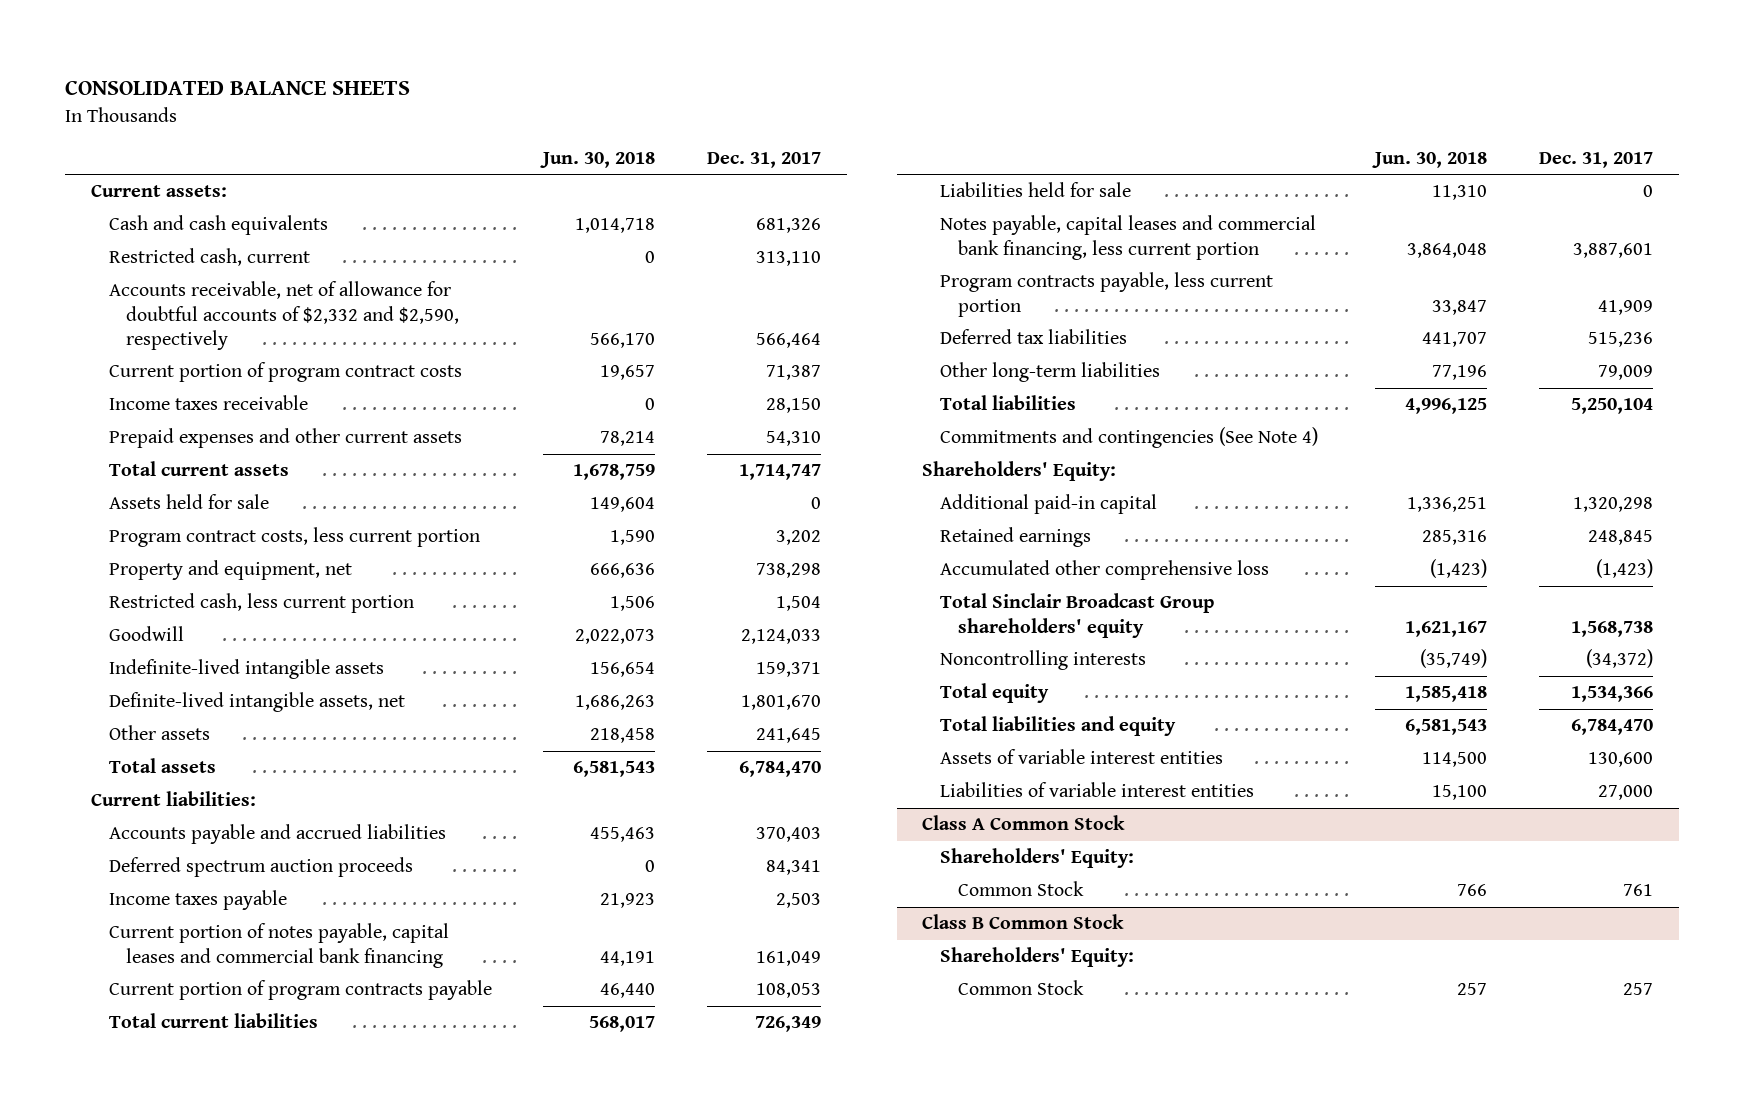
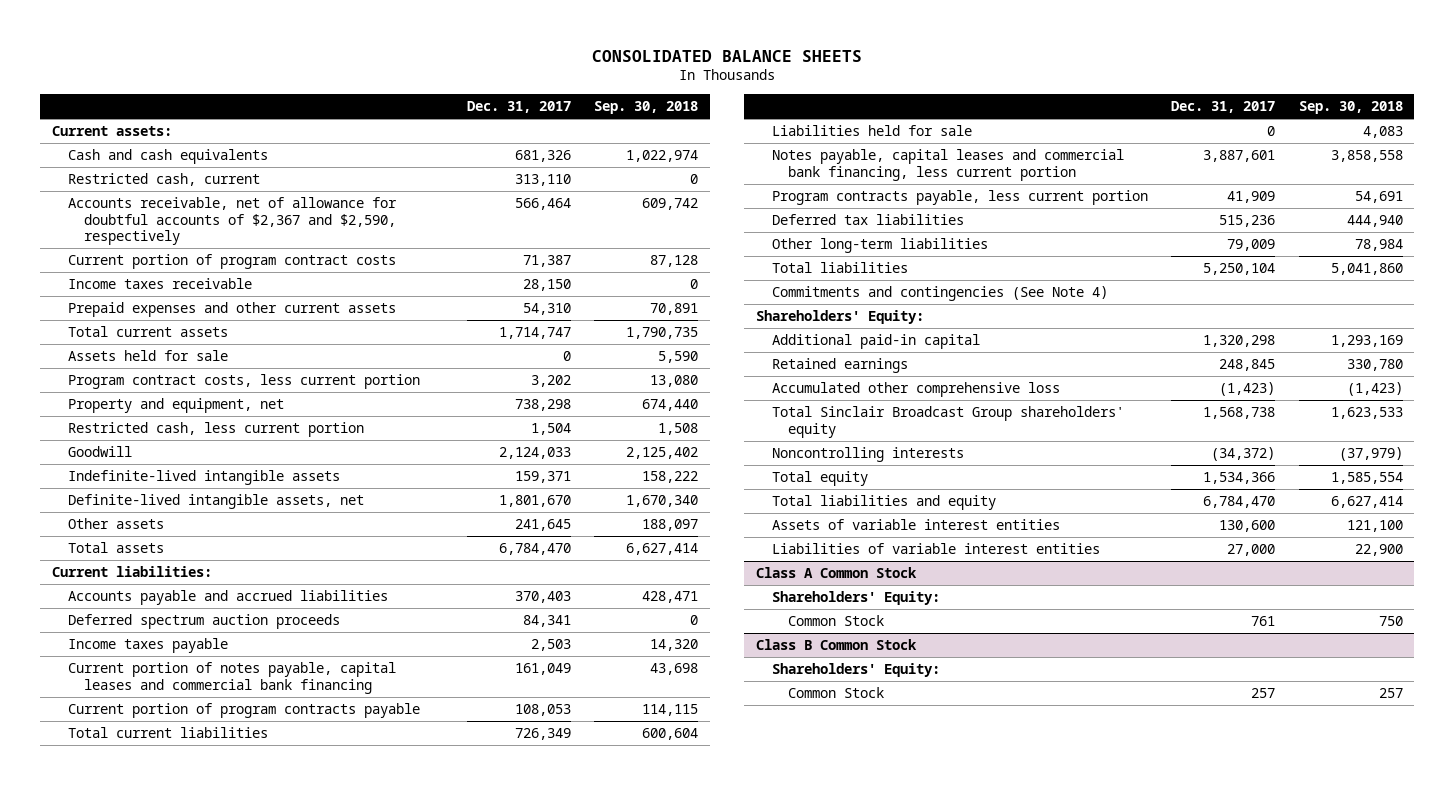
[540,152,656,169] Jun. 30, 2018 -> none
none -> [594,101,699,115] Sep. 30, 2018
[108,281,460,350] Accounts receivable, net of allowance for doubtful accounts of $2,332 and $2,590, respectively -> [67,197,397,246] Accounts receivable, net of allowance for doubtful accounts of $2,367 and $2,590, respectively

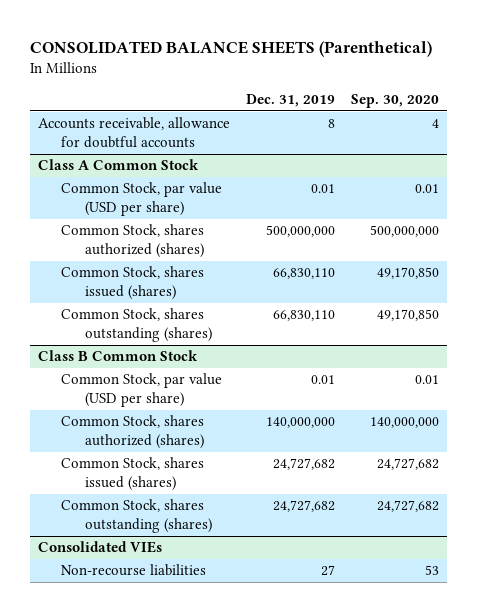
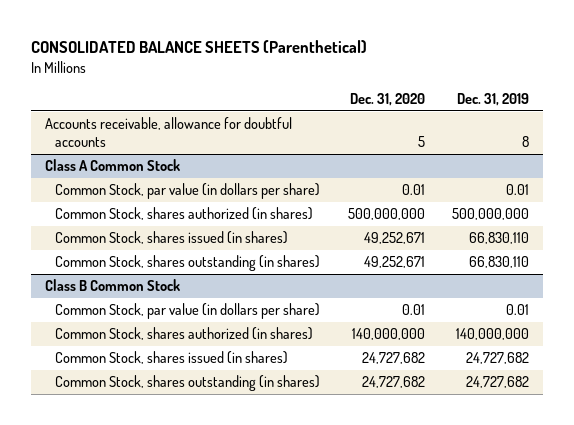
[350,94,439,109] Sep. 30, 2020 -> none
none -> [349,93,425,107] Dec. 31, 2020
[61,182,223,217] Common Stock, par value (USD per share) -> [55,183,321,200] Common Stock, par value (in dollars per share)
[61,224,205,259] Common Stock, shares authorized (shares) -> [55,207,314,221] Common Stock, shares authorized (in shares)
[61,266,205,301] Common Stock, shares issued (shares) -> [55,231,289,245] Common Stock, shares issued (in shares)
[61,308,213,343] Common Stock, shares outstanding (shares) -> [55,255,321,272] Common Stock, shares outstanding (in shares)
[37,541,162,554] Consolidated VIEs -> none
[61,564,207,577] Non-recourse liabilities -> none
[61,373,223,408] Common Stock, par value (USD per share) -> [55,303,321,320] Common Stock, par value (in dollars per share)
[61,415,205,450] Common Stock, shares authorized (shares) -> [55,327,314,341] Common Stock, shares authorized (in shares)
[61,457,205,492] Common Stock, shares issued (shares) -> [55,351,289,365] Common Stock, shares issued (in shares)
[61,499,213,534] Common Stock, shares outstanding (shares) -> [55,375,321,392] Common Stock, shares outstanding (in shares)

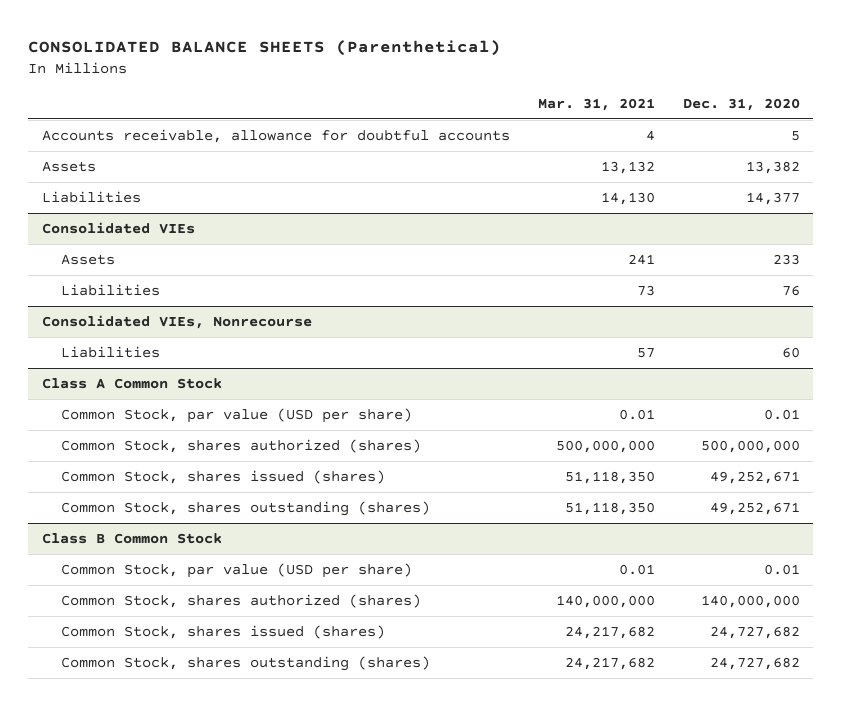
[457,93,530,107] Dec. 31, 2019 -> none
none -> [537,97,655,111] Mar. 31, 2021
none -> [42,160,97,172] Assets
none -> [42,190,142,203] Liabilities
none -> [42,221,196,234] Consolidated VIEs
none -> [60,253,115,265] Assets
none -> [60,283,160,296] Liabilities
none -> [42,314,313,329] Consolidated VIEs, Nonrecourse
none -> [60,345,160,358] Liabilities
[55,183,321,200] Common Stock, par value (in dollars per share) -> [60,407,412,423] Common Stock, par value (USD per share)
[55,207,314,221] Common Stock, shares authorized (in shares) -> [60,438,421,453] Common Stock, shares authorized (shares)
[55,231,289,245] Common Stock, shares issued (in shares) -> [60,469,385,484] Common Stock, shares issued (shares)
[55,255,321,272] Common Stock, shares outstanding (in shares) -> [60,500,430,516] Common Stock, shares outstanding (shares)
[55,303,321,320] Common Stock, par value (in dollars per share) -> [60,562,412,578] Common Stock, par value (USD per share)
[55,327,314,341] Common Stock, shares authorized (in shares) -> [60,593,421,608] Common Stock, shares authorized (shares)
[55,351,289,365] Common Stock, shares issued (in shares) -> [60,624,385,639] Common Stock, shares issued (shares)
[55,375,321,392] Common Stock, shares outstanding (in shares) -> [60,655,430,671] Common Stock, shares outstanding (shares)

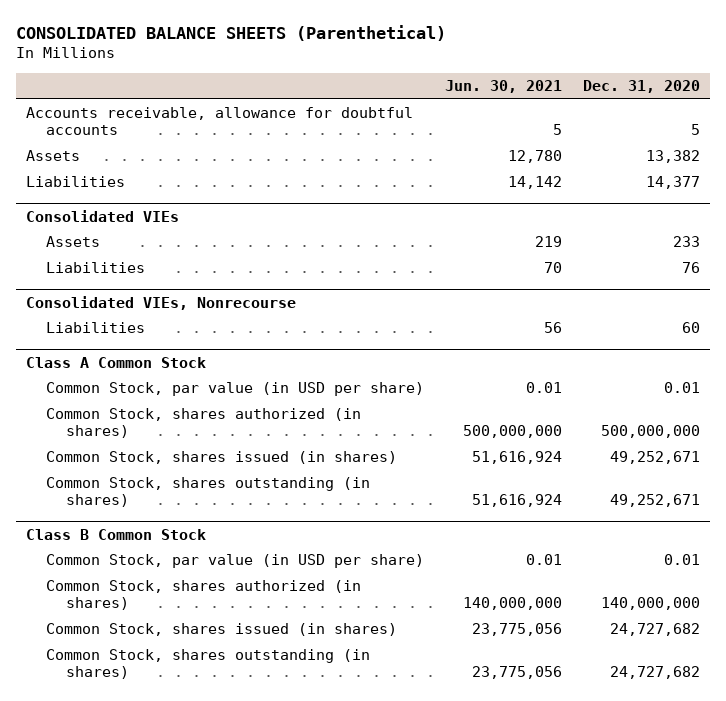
[537,97,655,111] Mar. 31, 2021 -> none
none -> [444,80,562,94] Jun. 30, 2021
[60,407,412,423] Common Stock, par value (USD per share) -> [46,382,425,397] Common Stock, par value (in USD per share)
[60,438,421,453] Common Stock, shares authorized (shares) -> [46,408,362,439] Common Stock, shares authorized (in shares)
[60,469,385,484] Common Stock, shares issued (shares) -> [46,451,398,465] Common Stock, shares issued (in shares)
[60,500,430,516] Common Stock, shares outstanding (shares) -> [46,477,371,508] Common Stock, shares outstanding (in shares)
[60,562,412,578] Common Stock, par value (USD per share) -> [46,554,425,569] Common Stock, par value (in USD per share)
[60,593,421,608] Common Stock, shares authorized (shares) -> [46,580,362,611] Common Stock, shares authorized (in shares)
[60,624,385,639] Common Stock, shares issued (shares) -> [46,623,398,637] Common Stock, shares issued (in shares)
[60,655,430,671] Common Stock, shares outstanding (shares) -> [46,649,371,680] Common Stock, shares outstanding (in shares)

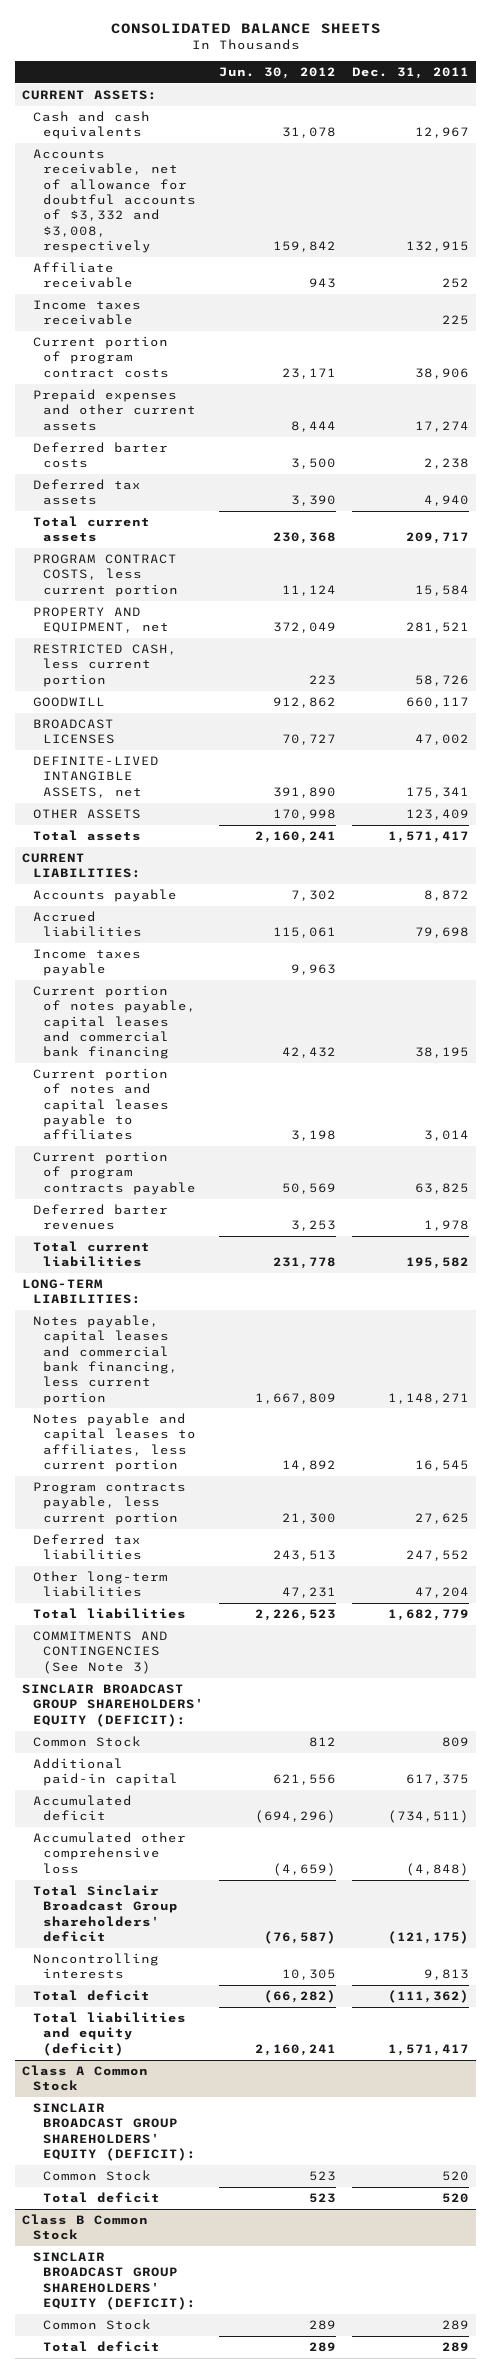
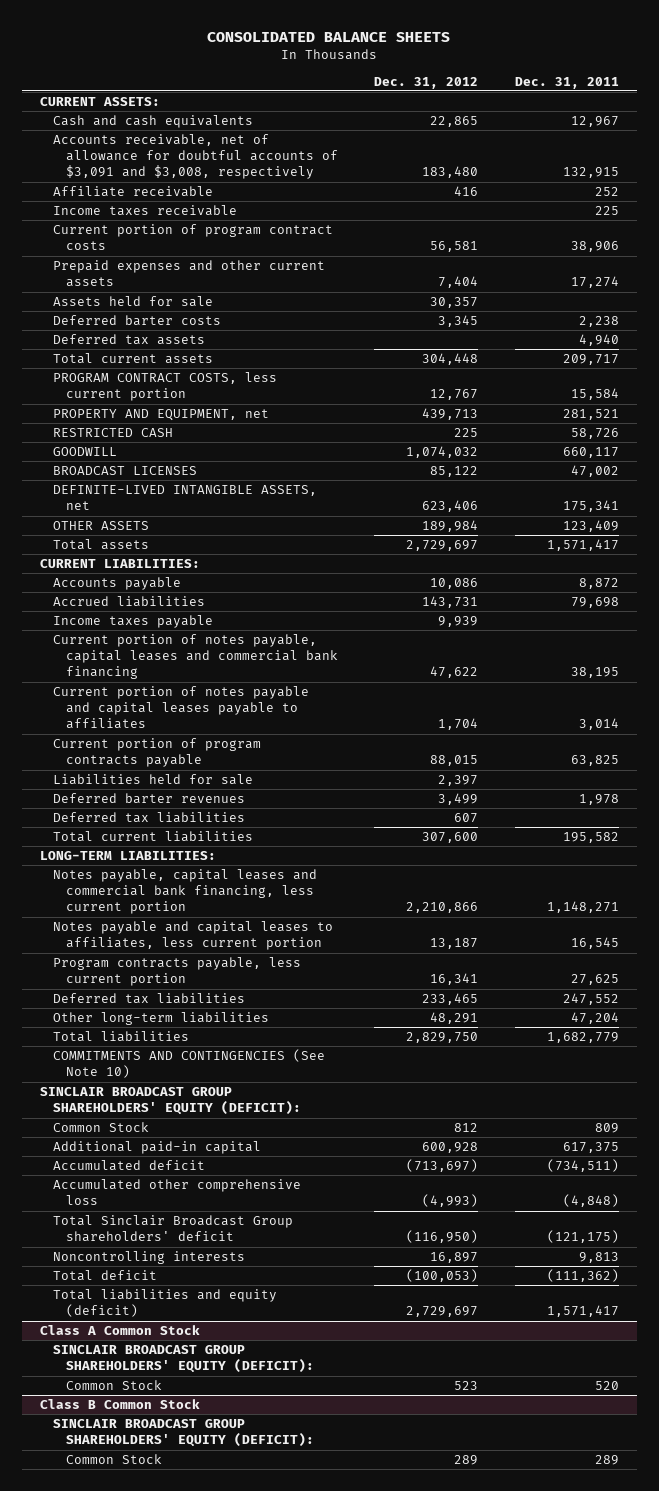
[219,67,337,80] Jun. 30, 2012 -> none
none -> [374,76,479,89] Dec. 31, 2012
[32,149,197,253] Accounts receivable, net of allowance for doubtful accounts of $3,332 and $3,008, respectively -> [53,134,339,180] Accounts receivable, net of allowance for doubtful accounts of $3,091 and $3,008, respectively
none -> [53,296,214,308] Assets held for sale
[32,644,177,687] RESTRICTED CASH, less current portion -> [53,428,174,438] RESTRICTED CASH
[32,1068,170,1141] Current portion of notes and capital leases payable to affiliates -> [53,686,310,730] Current portion of notes payable and capital leases payable to affiliates
none -> [53,774,254,786] Liabilities held for sale
none -> [53,812,246,824] Deferred tax liabilities
[32,1631,168,1674] COMMITMENTS AND CONTINGENCIES (See Note 3) -> [53,1049,326,1079] COMMITMENTS AND CONTINGENCIES (See Note 10)
[43,2192,161,2204] Total deficit -> none
[43,2341,161,2353] Total deficit -> none

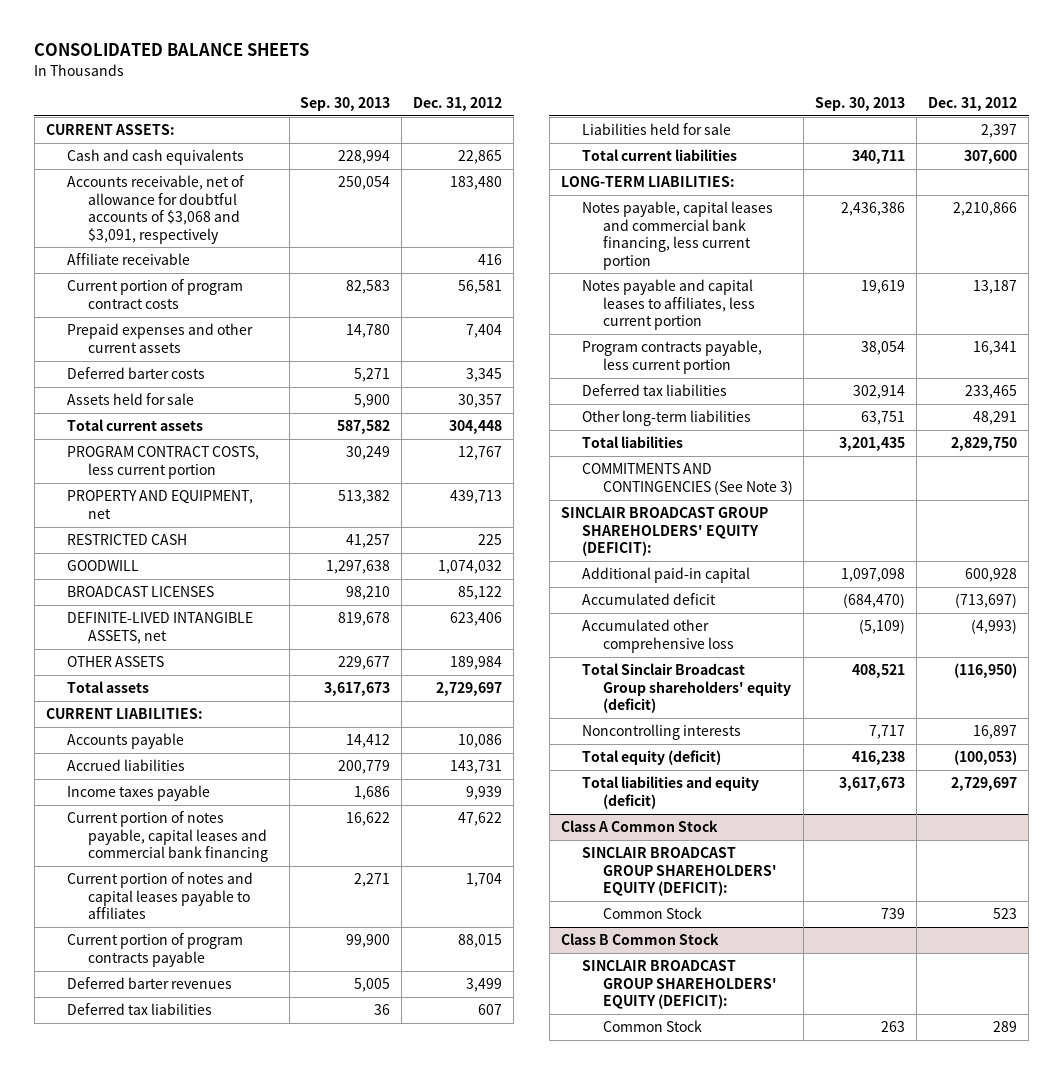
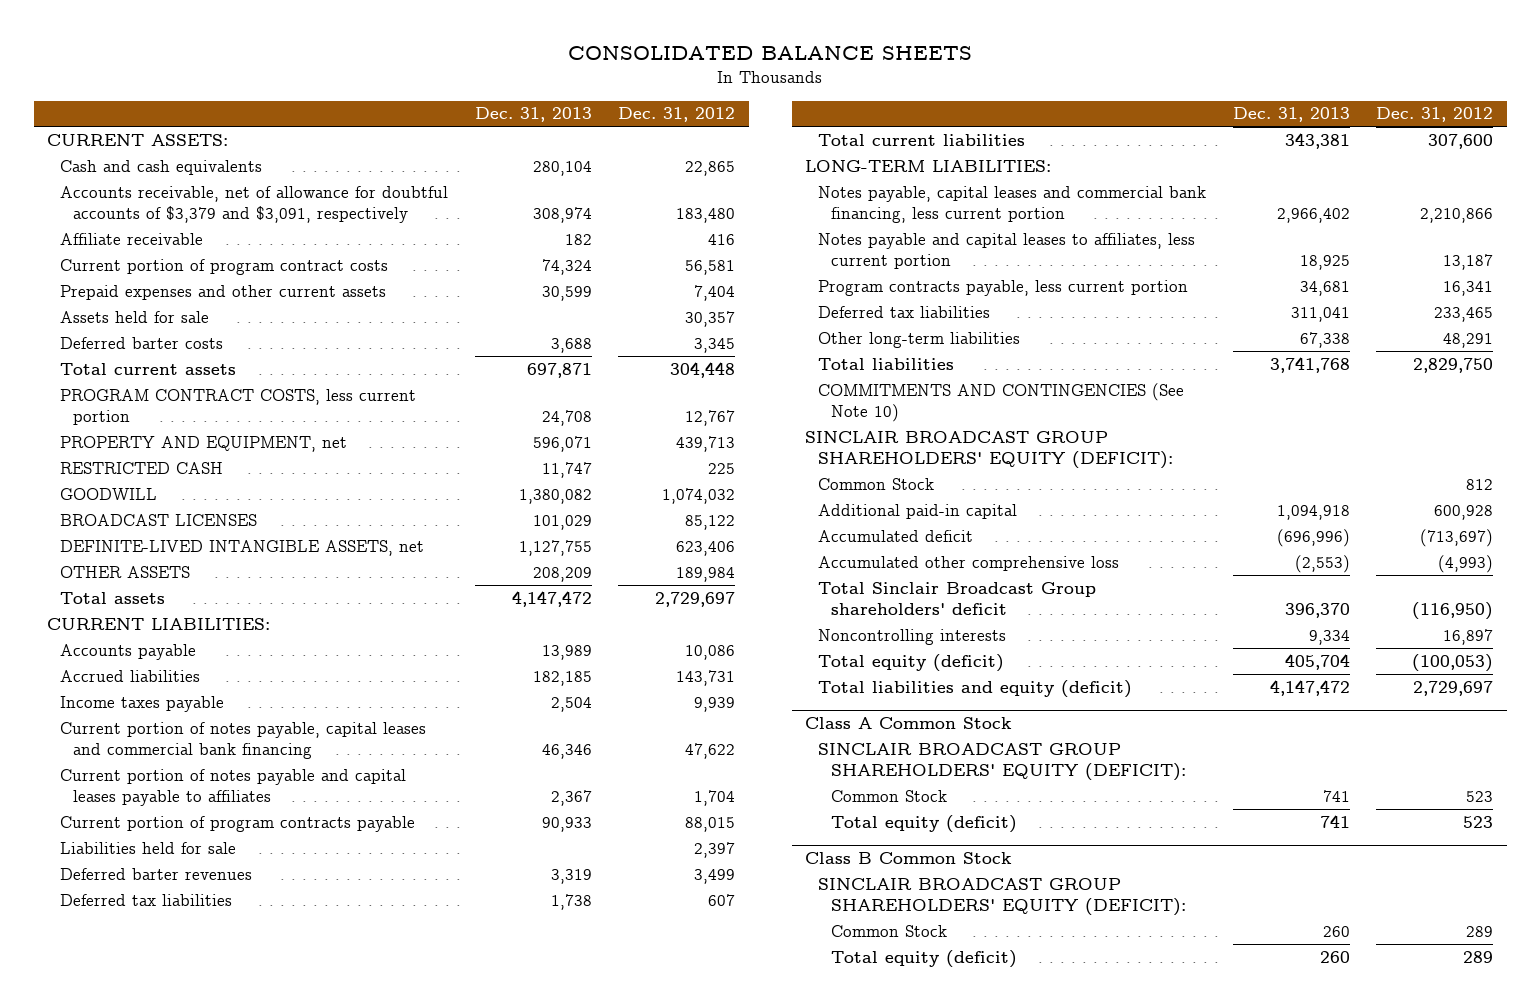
[300,97,391,112] Sep. 30, 2013 -> none
none -> [474,107,592,123] Dec. 31, 2013
[66,175,244,244] Accounts receivable, net of allowance for doubtful accounts of $3,068 and $3,091, respectively -> [60,185,449,223] Accounts receivable, net of allowance for doubtful accounts of $3,379 and $3,091, respectively
[66,367,205,380] Deferred barter costs -> [60,336,224,349] Deferred barter costs
[66,872,253,920] Current portion of notes and capital leases payable to affiliates -> [60,768,407,806] Current portion of notes payable and capital leases payable to affiliates
[581,123,731,136] Liabilities held for sale -> [60,841,237,854] Liabilities held for sale
[581,463,793,495] COMMITMENTS AND CONTINGENCIES (See Note 3) -> [818,382,1185,422] COMMITMENTS AND CONTINGENCIES (See Note 10)
none -> [818,477,935,490] Common Stock
[581,663,791,714] Total Sinclair Broadcast Group shareholders' equity (deficit) -> [818,581,1097,615] Total Sinclair Broadcast Group shareholders' deficit
none -> [831,814,1018,833] Total equity (deficit)
none -> [831,949,1018,968] Total equity (deficit)

